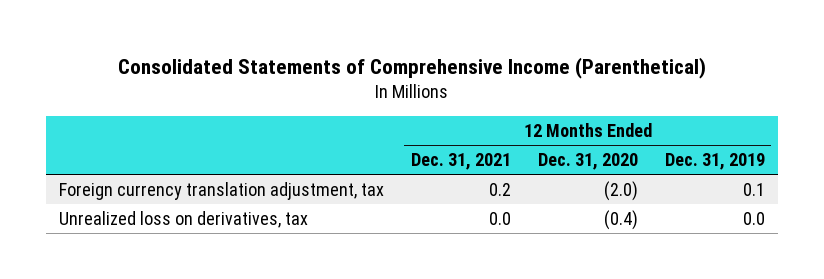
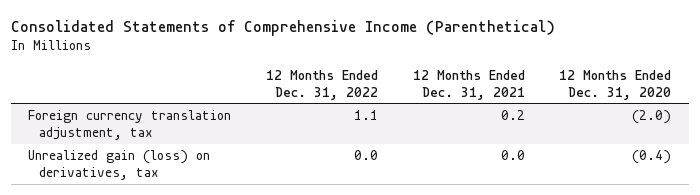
[664,153,765,171] Dec. 31, 2019 -> none
none -> [266,69,379,100] 12 Months Ended Dec. 31, 2022
[59,210,309,228] Unrealized loss on derivatives, tax -> [28,149,211,181] Unrealized gain (loss) on derivatives, tax

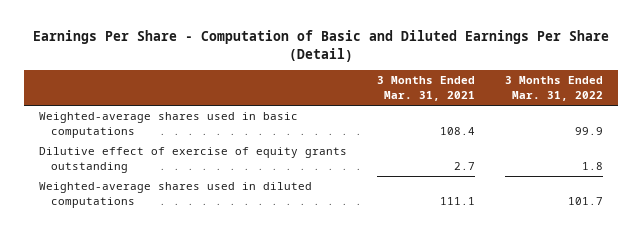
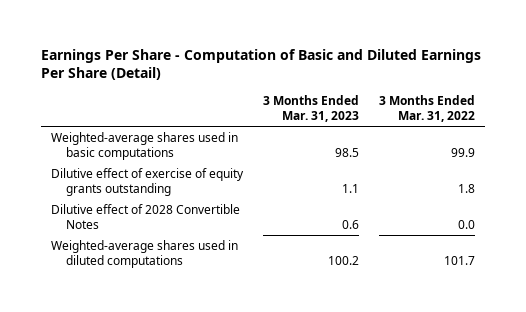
[376,76,475,101] 3 Months Ended Mar. 31, 2021 -> none
none -> [263,95,360,123] 3 Months Ended Mar. 31, 2023
none -> [51,203,241,230] Dilutive effect of 2028 Convertible Notes

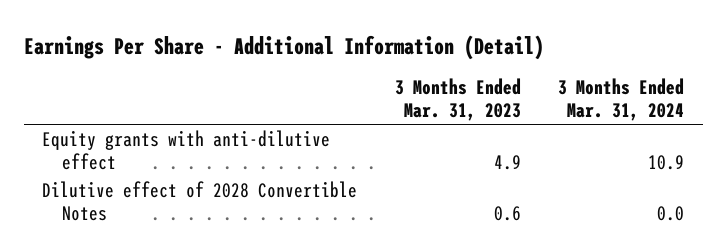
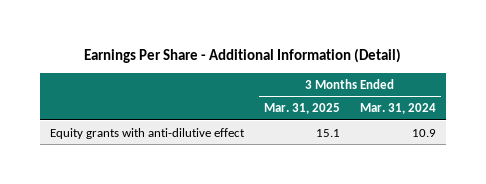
[394,78,521,122] 3 Months Ended Mar. 31, 2023 -> none
none -> [263,103,340,115] Mar. 31, 2025
[42,180,358,221] Dilutive effect of 2028 Convertible Notes -> none

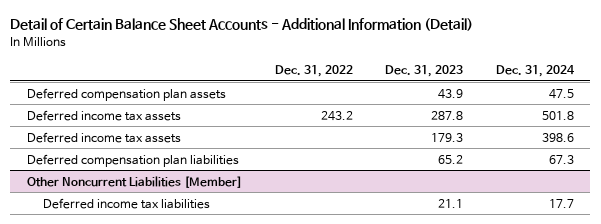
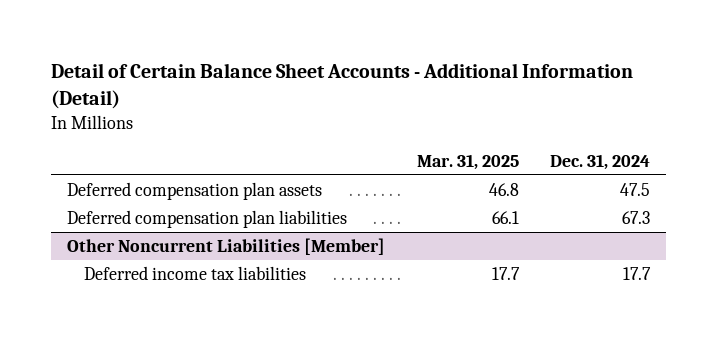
[274,64,353,77] Dec. 31, 2022 -> none
[385,64,464,77] Dec. 31, 2023 -> none
none -> [416,153,519,170] Mar. 31, 2025
[26,109,181,121] Deferred income tax assets -> none
[26,131,181,143] Deferred income tax assets -> none

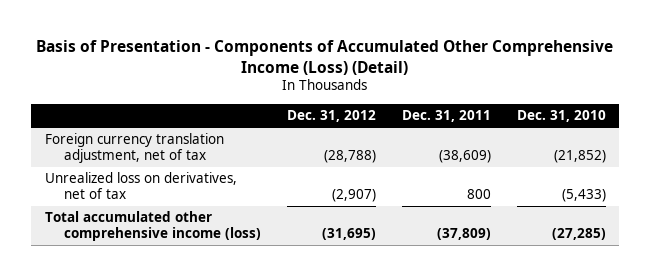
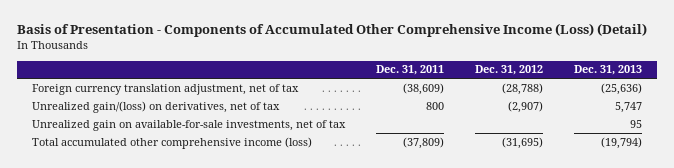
[517,110,607,123] Dec. 31, 2010 -> none
none -> [573,65,642,76] Dec. 31, 2013
[44,172,237,199] Unrealized loss on derivatives, net of tax -> [32,100,281,113] Unrealized gain/(loss) on derivatives, net of tax
none -> [32,119,347,131] Unrealized gain on available-for-sale investments, net of tax

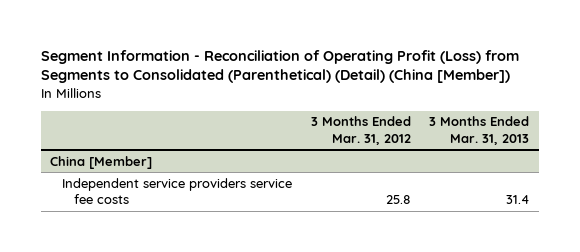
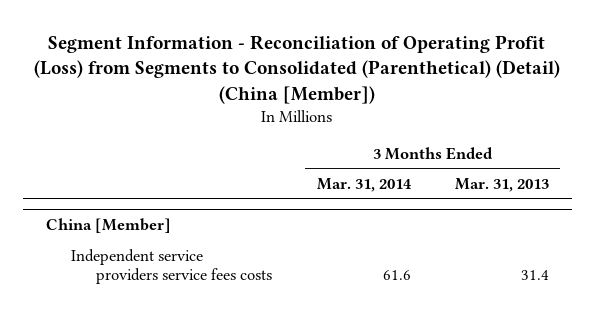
[310,116,411,145] 3 Months Ended Mar. 31, 2012 -> none
none -> [316,177,412,192] Mar. 31, 2014
[62,177,293,205] Independent service providers service fee costs -> [70,248,273,285] Independent service providers service fees costs

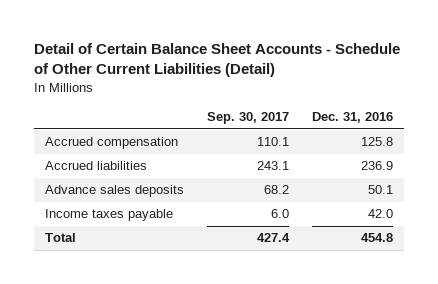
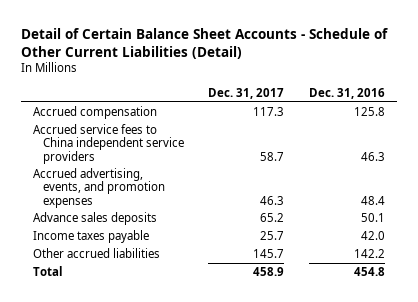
[206,112,289,125] Sep. 30, 2017 -> none
none -> [208,88,285,100] Dec. 31, 2017
[45,161,148,171] Accrued liabilities -> none
none -> [33,123,185,164] Accrued service fees to China independent service providers
none -> [33,167,166,208] Accrued advertising, events, and promotion expenses
none -> [33,247,161,258] Other accrued liabilities

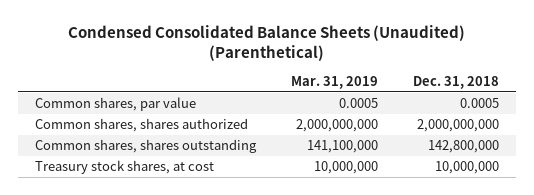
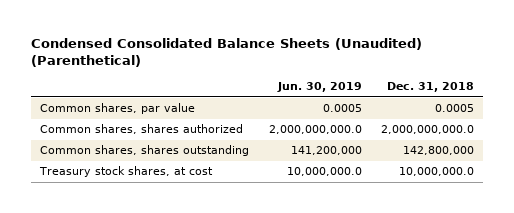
[291,75,379,89] Mar. 31, 2019 -> none
none -> [276,82,362,93] Jun. 30, 2019
[416,119,499,133] 2,000,000,000 -> [380,125,474,135] 2,000,000,000.0
[434,161,499,175] 10,000,000 -> [398,167,474,177] 10,000,000.0

